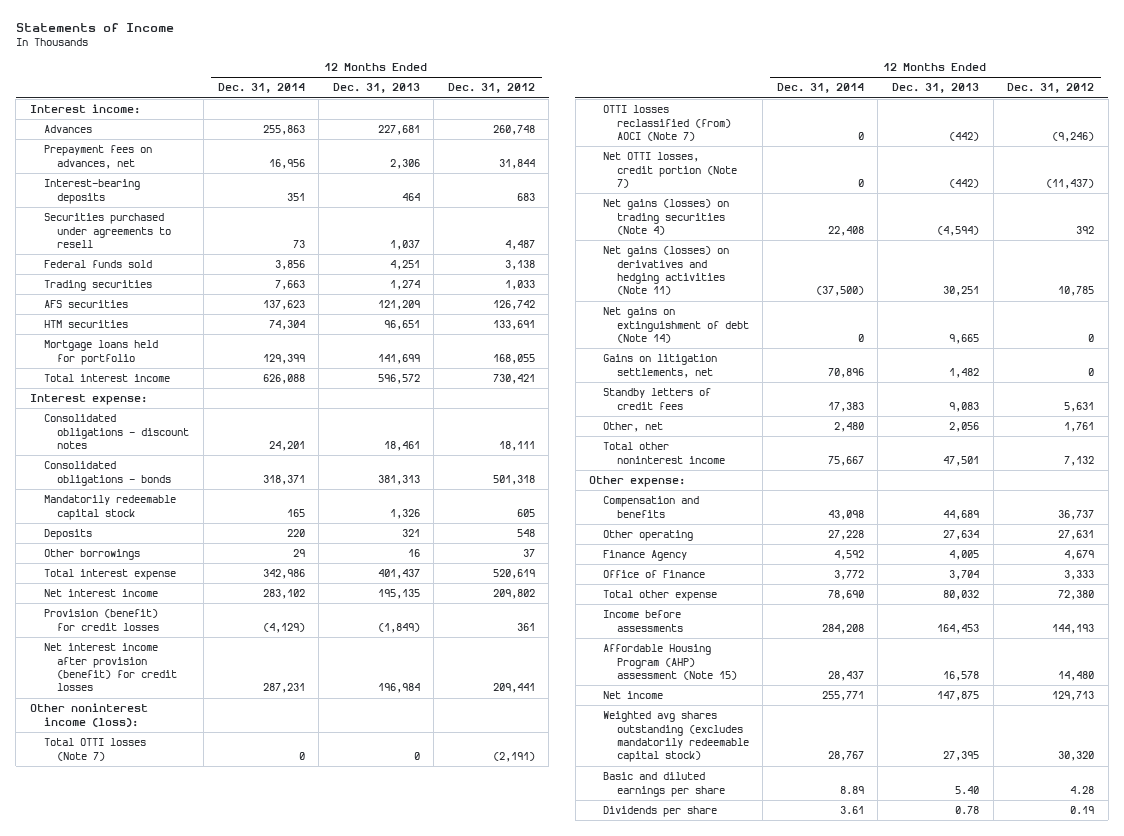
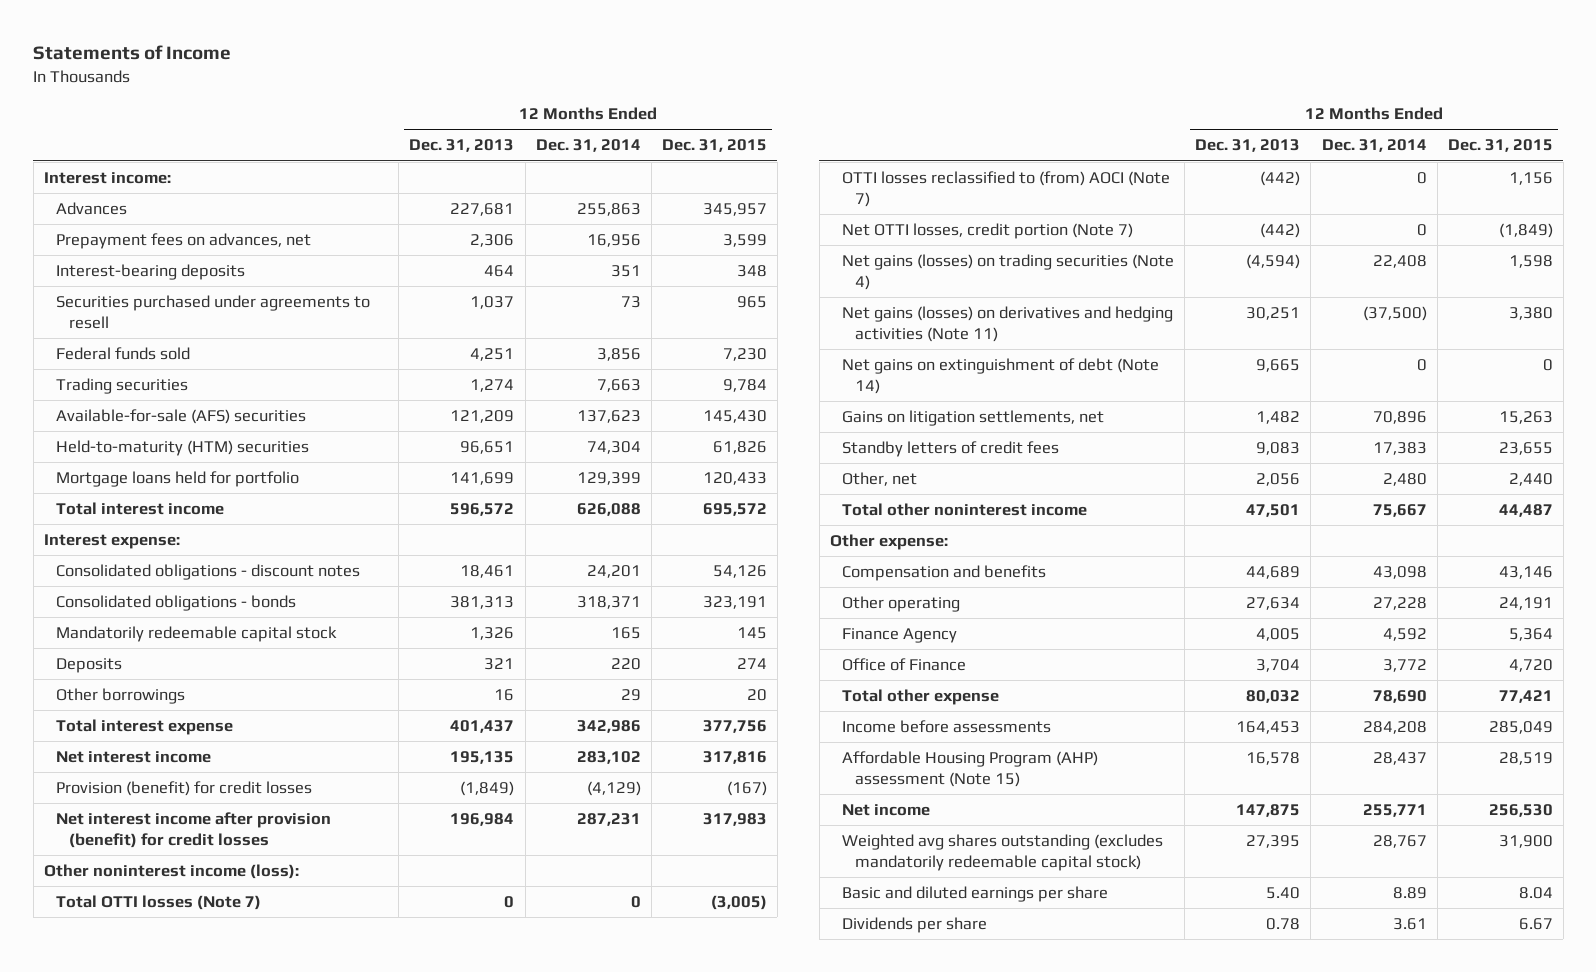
[447,83,535,94] Dec. 31, 2012 -> none
none -> [661,139,767,153] Dec. 31, 2015
[43,300,128,309] AFS securities -> [56,409,307,425] Available-for-sale (AFS) securities
[43,320,128,329] HTM securities -> [56,440,310,457] Held-to-maturity (HTM) securities
[602,105,731,141] OTTI losses reclassified (from) AOCI (Note 7) -> [842,171,1171,208] OTTI losses reclassified to (from) AOCI (Note 7)

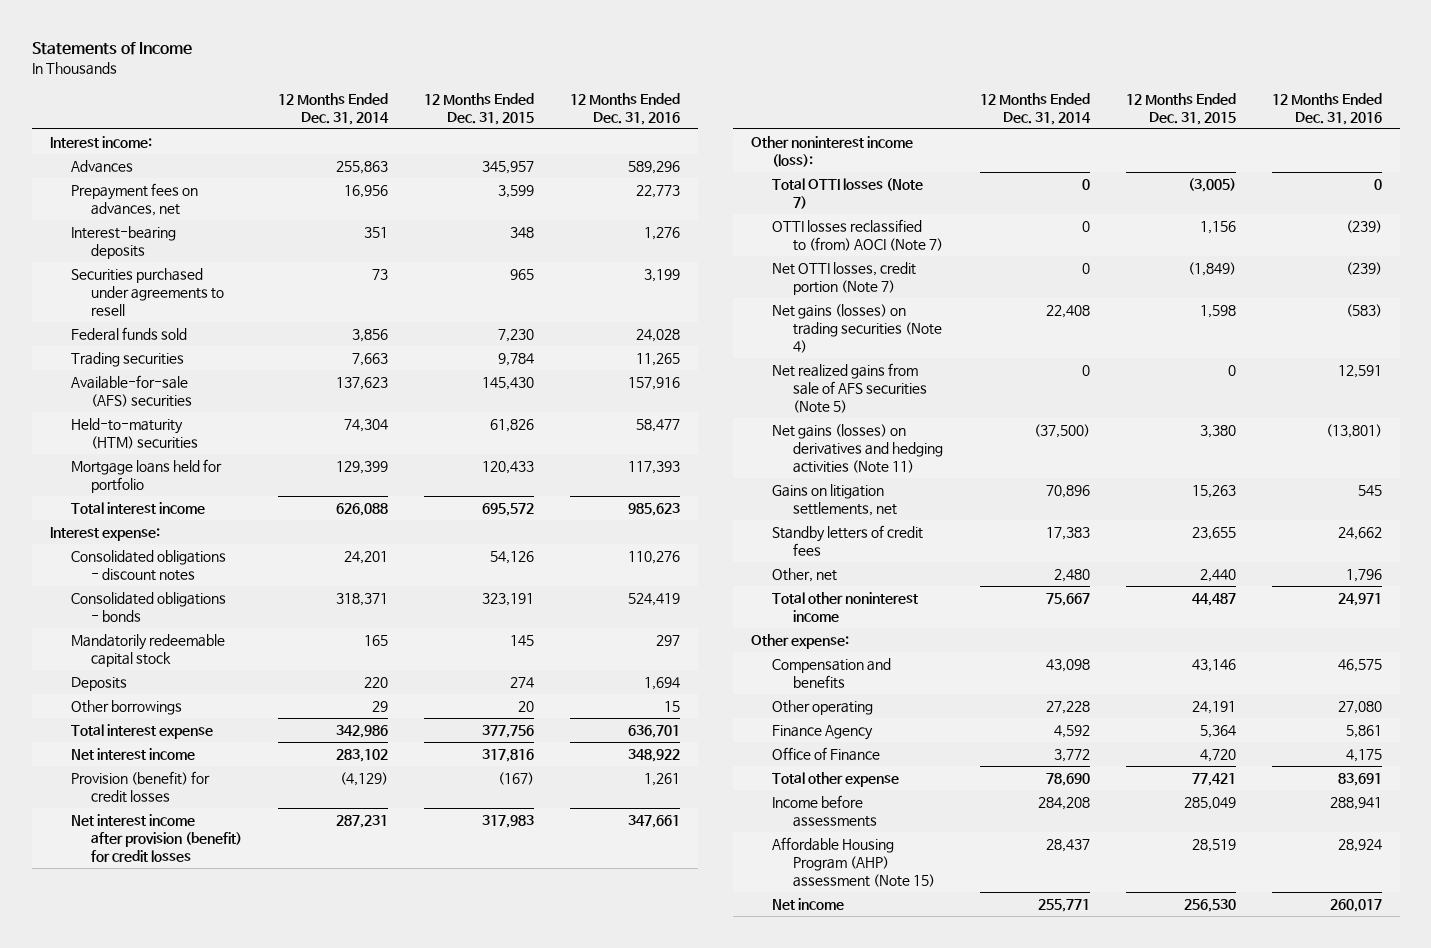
[409,139,515,153] Dec. 31, 2013 -> none
none -> [570,92,681,125] 12 Months Ended Dec. 31, 2016
none -> [772,362,927,414] Net realized gains from sale of AFS securities (Note 5)
[842,358,1160,395] Net gains on extinguishment of debt (Note 14) -> none
[842,834,1164,872] Weighted avg shares outstanding (excludes mandatorily redeemable capital stock) -> none
[842,886,1109,903] Basic and diluted earnings per share -> none
[842,917,988,934] Dividends per share -> none

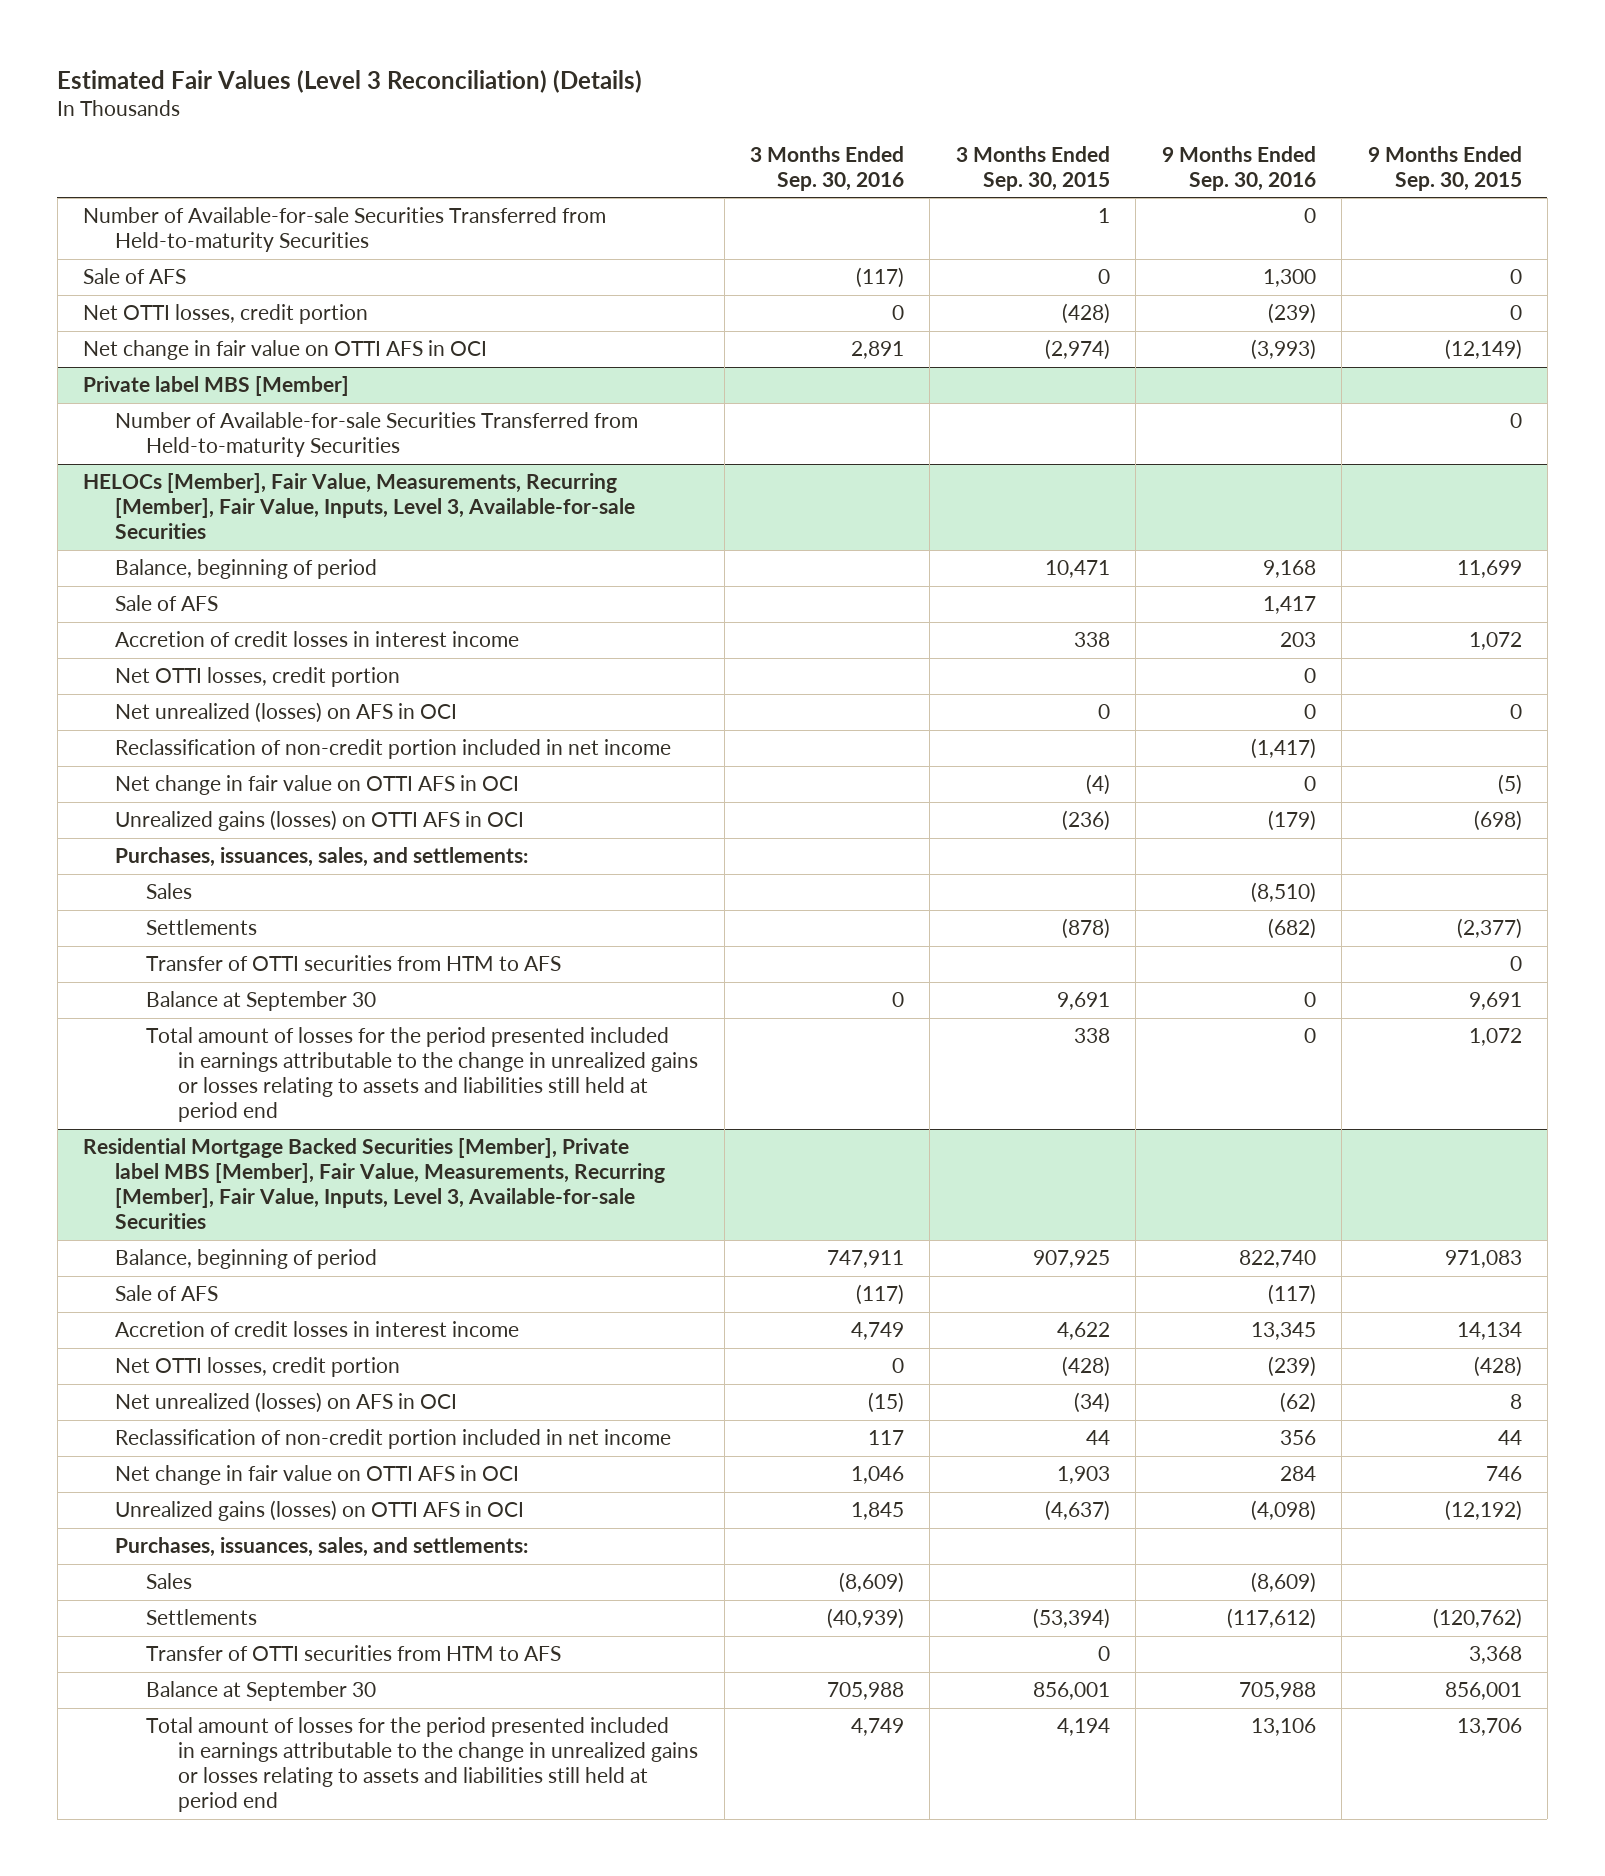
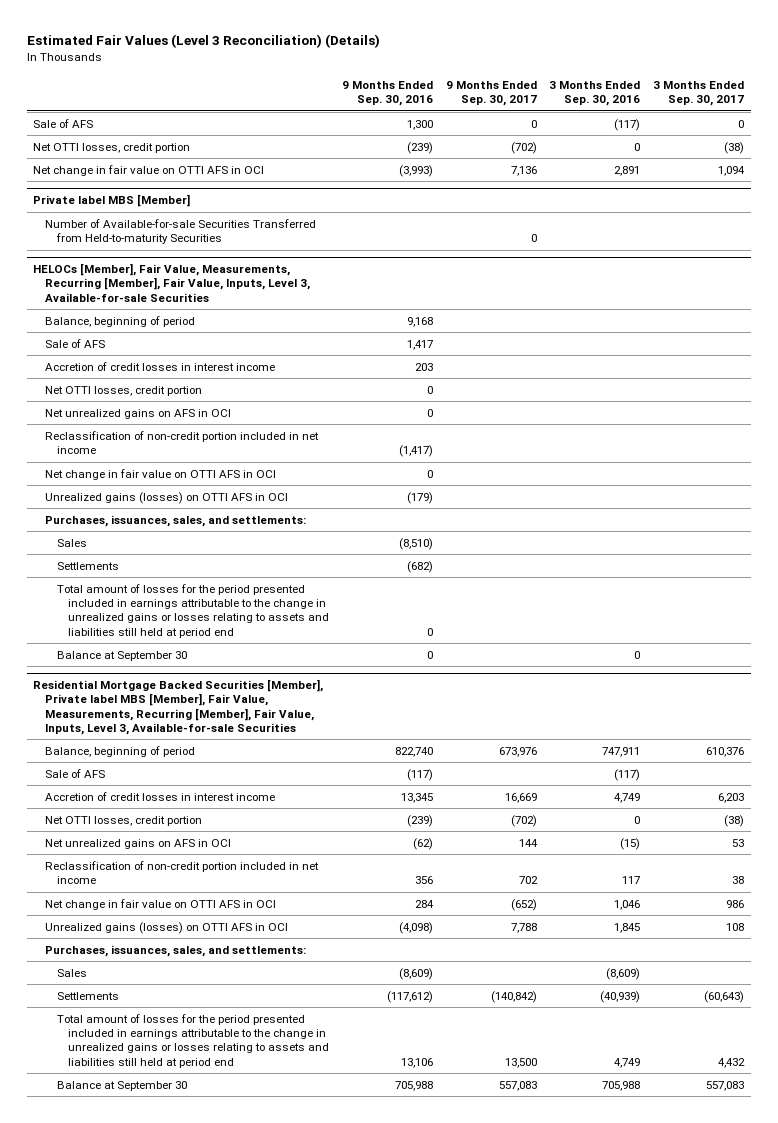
[955,145,1110,191] 3 Months Ended Sep. 30, 2015 -> none
[1367,145,1522,191] 9 Months Ended Sep. 30, 2015 -> none
none -> [445,80,537,107] 9 Months Ended Sep. 30, 2017
none -> [653,80,745,107] 3 Months Ended Sep. 30, 2017
[83,207,607,253] Number of Available-for-sale Securities Transferred from Held-to-maturity Securities -> none
[114,702,457,724] Net unrealized (losses) on AFS in OCI -> [45,408,232,419] Net unrealized gains on AFS in OCI
[146,955,562,972] Transfer of OTTI securities from HTM to AFS -> none
[146,991,377,1012] Balance at September 30 -> [56,650,187,661] Balance at September 30
[114,1392,457,1414] Net unrealized (losses) on AFS in OCI -> [45,838,232,849] Net unrealized gains on AFS in OCI
[146,1645,562,1662] Transfer of OTTI securities from HTM to AFS -> none
[146,1681,377,1702] Balance at September 30 -> [56,1080,187,1091] Balance at September 30

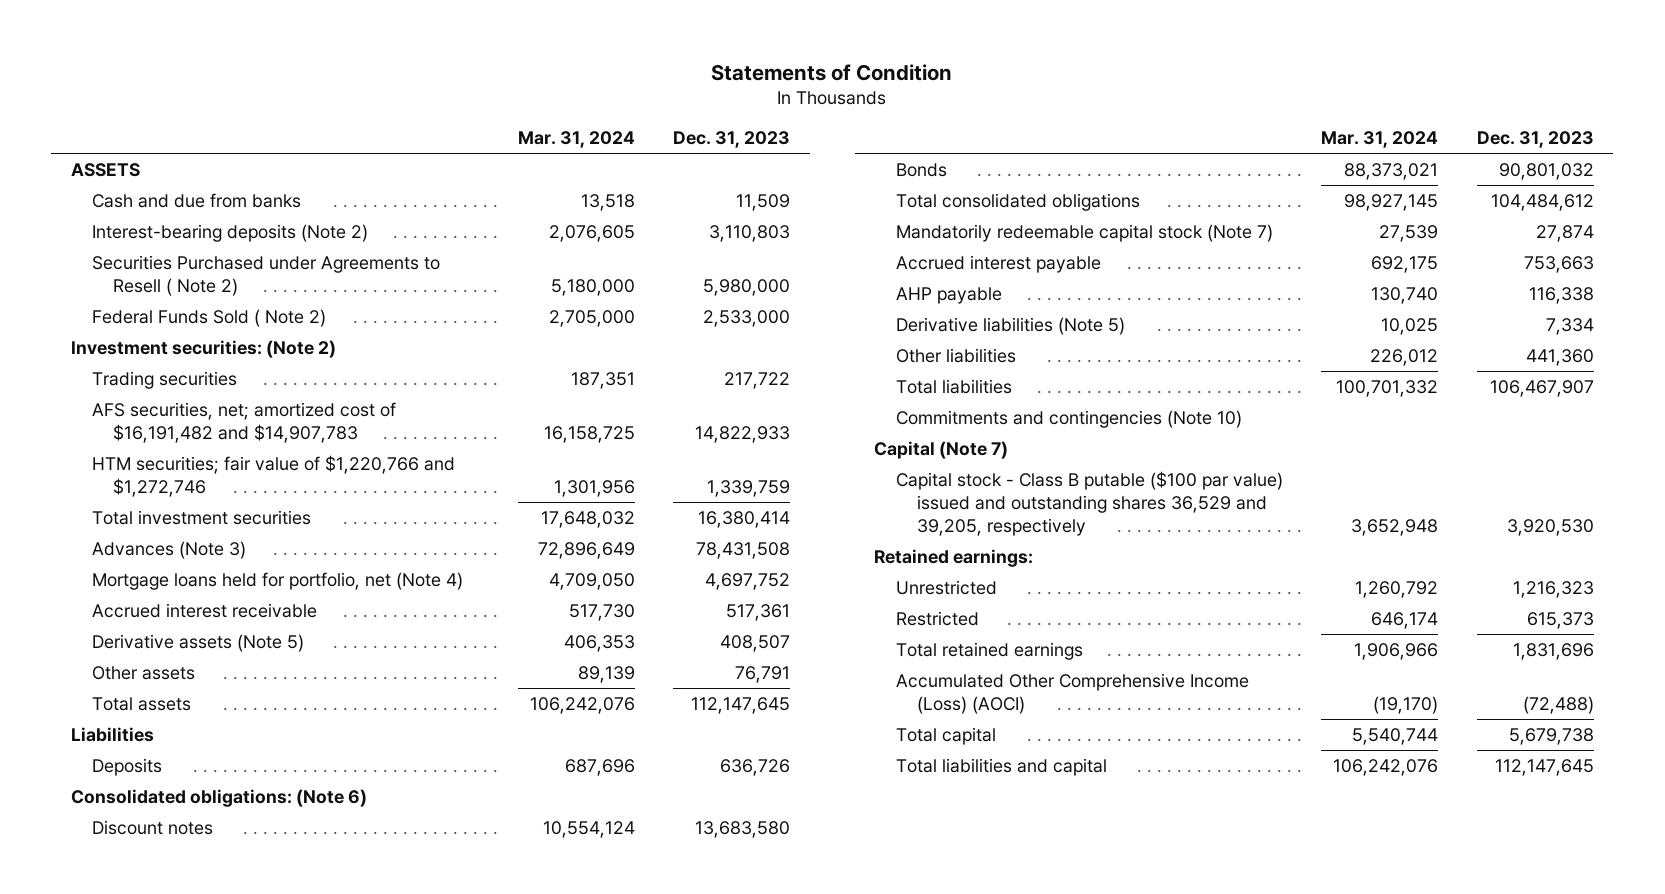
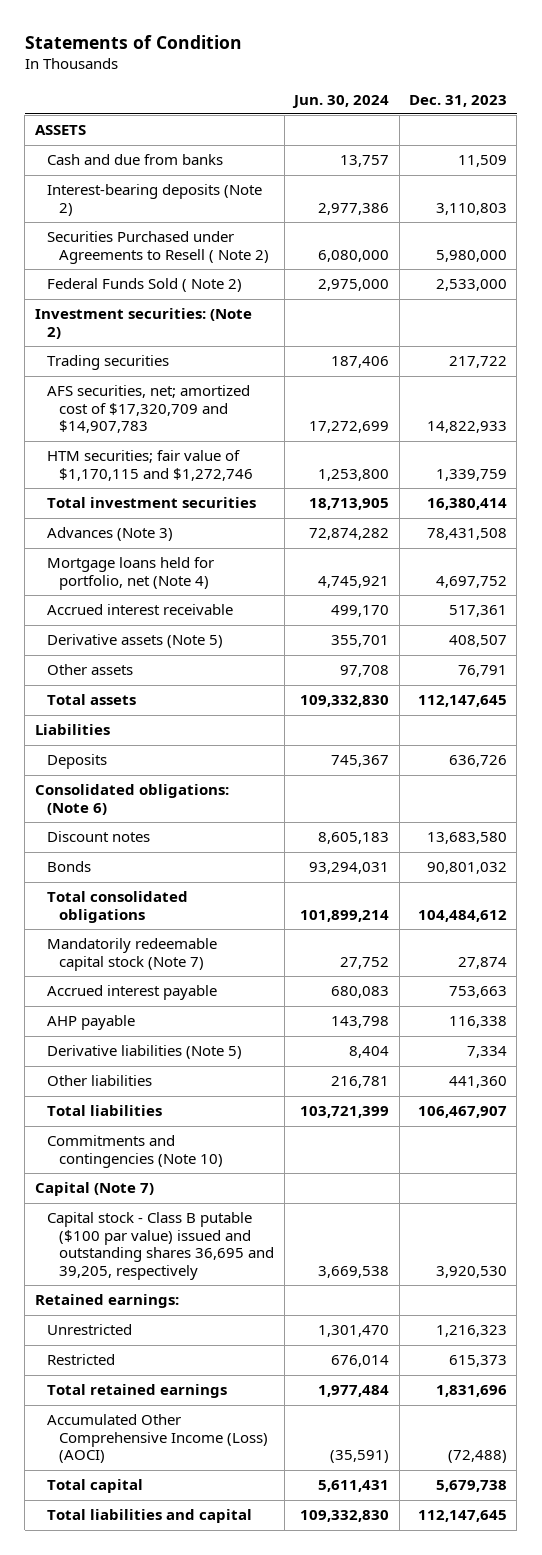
[517,131,635,149] Mar. 31, 2024 -> none
none -> [292,94,390,108] Jun. 30, 2024
[92,401,397,443] AFS securities, net; amortized cost of $16,191,482 and $14,907,783 -> [47,385,251,434] AFS securities, net; amortized cost of $17,320,709 and $14,907,783
[92,454,456,497] HTM securities; fair value of $1,220,766 and $1,272,746 -> [47,450,254,481] HTM securities; fair value of $1,170,115 and $1,272,746
[895,470,1283,536] Capital stock - Class B putable ($100 par value) issued and outstanding shares 36,529 and 39,205, respectively -> [47,1212,275,1281] Capital stock - Class B putable ($100 par value) issued and outstanding shares 36,695 and 39,205, respectively

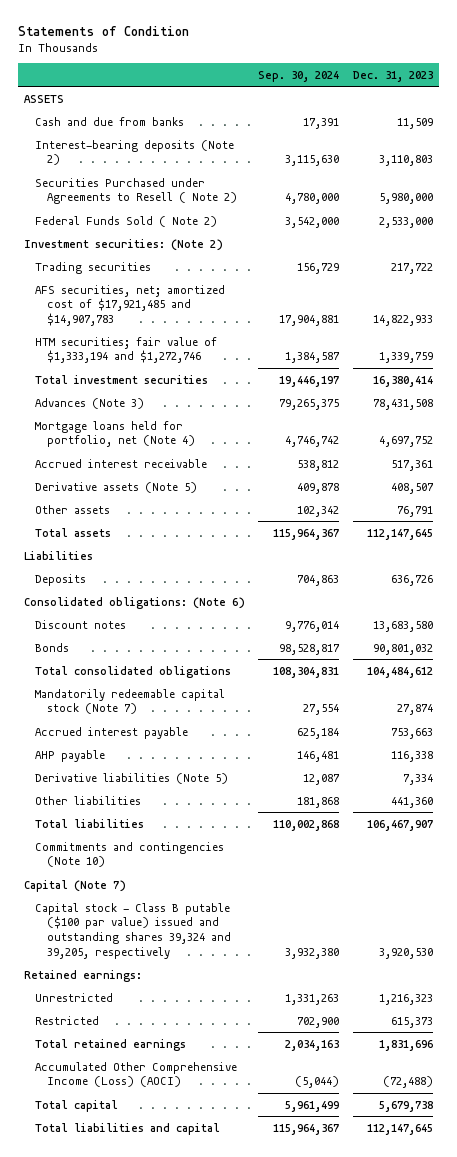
[292,94,390,108] Jun. 30, 2024 -> none
none -> [258,70,340,82] Sep. 30, 2024
[47,385,251,434] AFS securities, net; amortized cost of $17,320,709 and $14,907,783 -> [35,284,226,326] AFS securities, net; amortized cost of $17,921,485 and $14,907,783
[47,450,254,481] HTM securities; fair value of $1,170,115 and $1,272,746 -> [35,336,218,364] HTM securities; fair value of $1,333,194 and $1,272,746
[47,1212,275,1281] Capital stock - Class B putable ($100 par value) issued and outstanding shares 36,695 and 39,205, respectively -> [35,902,231,959] Capital stock - Class B putable ($100 par value) issued and outstanding shares 39,324 and 39,205, respectively

